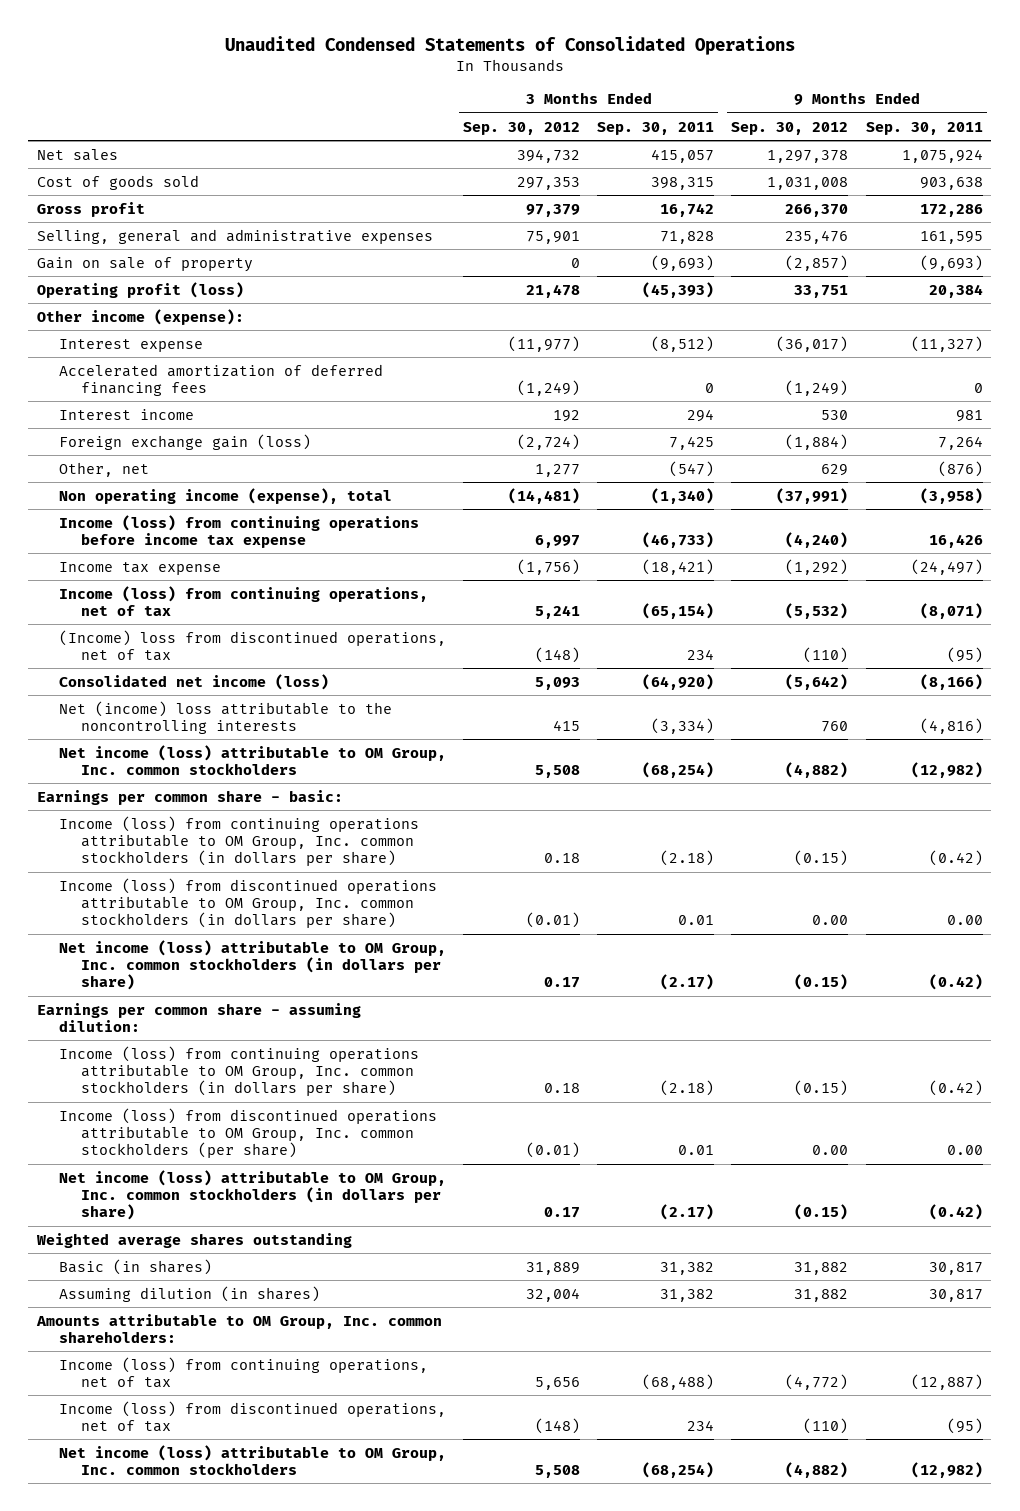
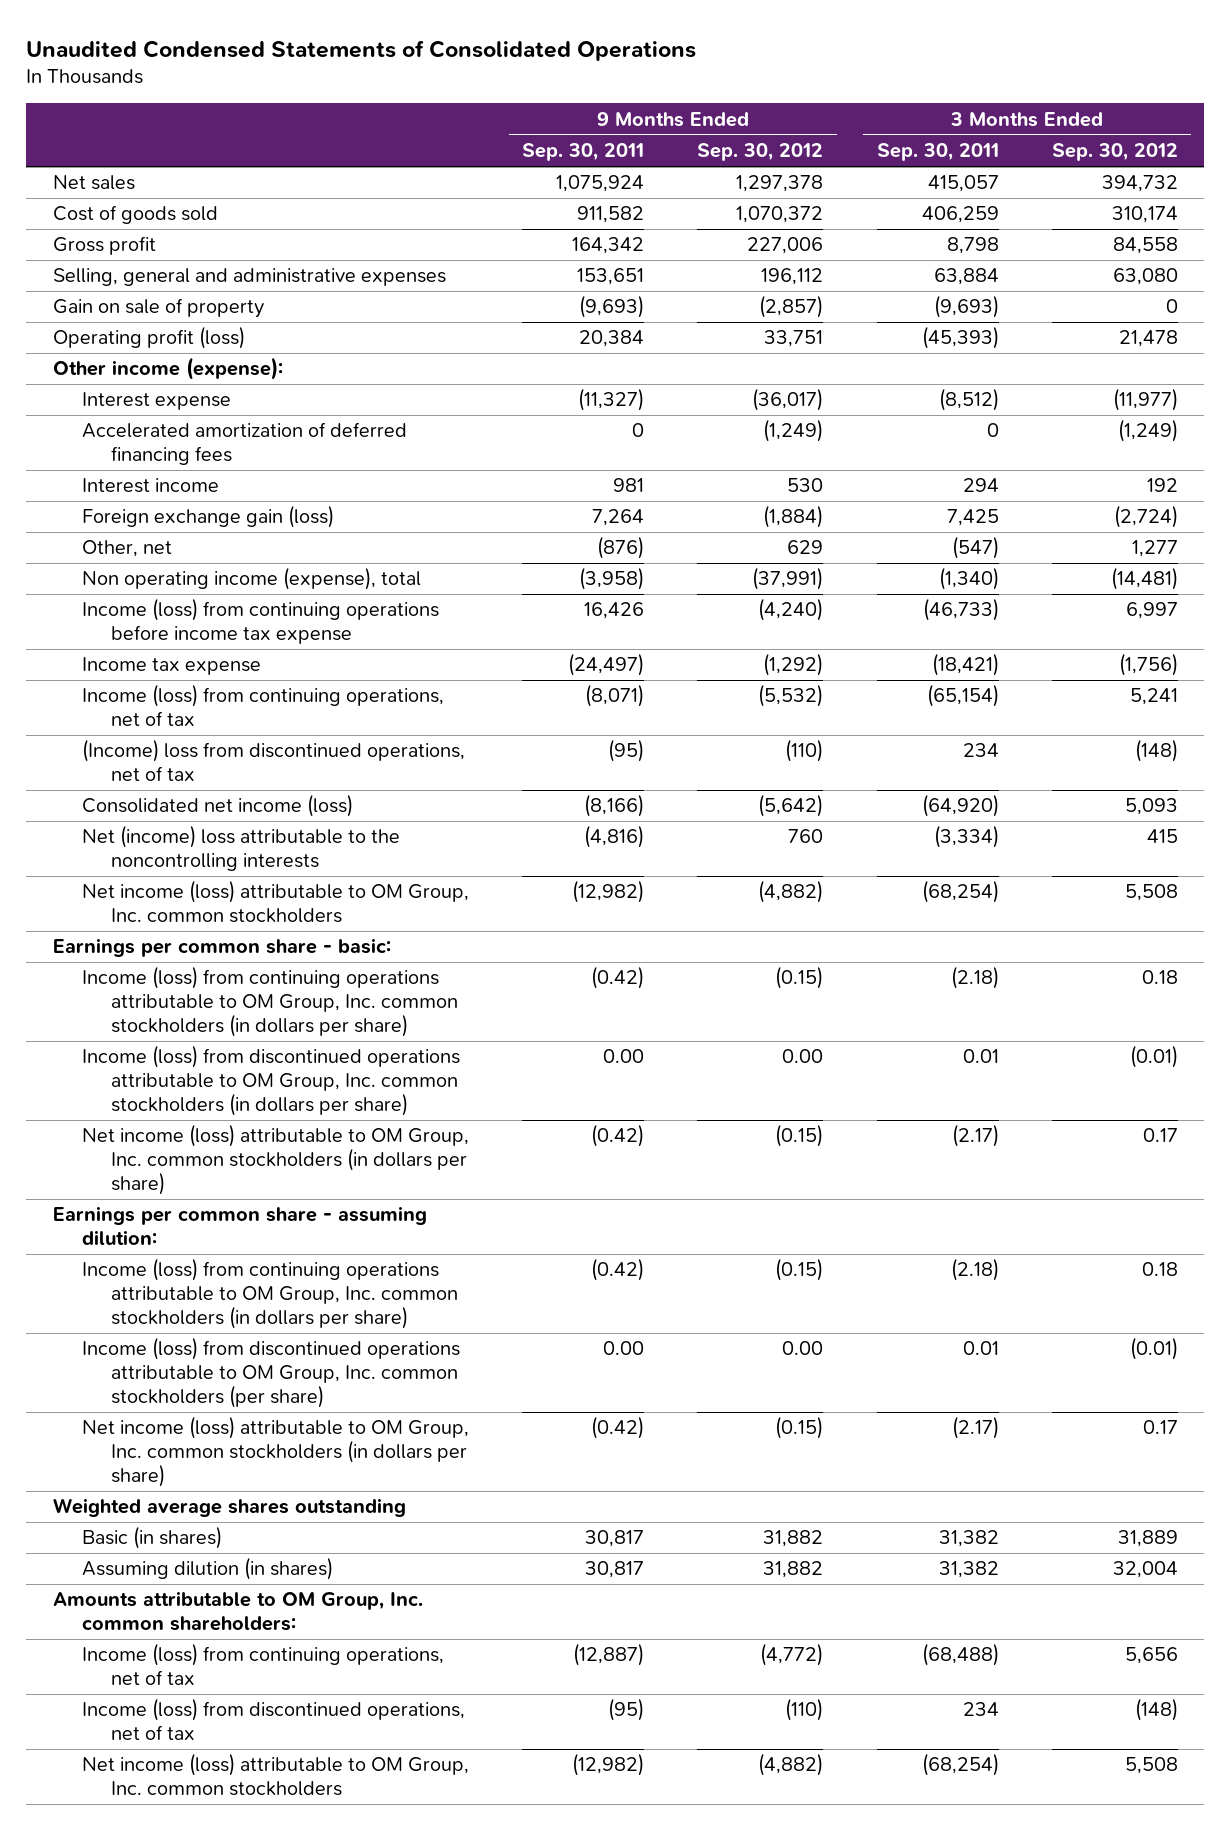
[517,176,581,190] 297,353 -> [1111,206,1178,224] 310,174
[651,176,715,190] 398,315 -> [921,206,999,224] 406,259
[767,176,849,190] 1,031,008 -> [736,206,824,224] 1,070,372
[919,176,983,190] 903,638 -> [577,206,645,224] 911,582
[526,203,581,217] 97,379 -> [1112,237,1178,255] 84,558
[660,202,715,217] 16,742 -> [946,237,999,255] 8,798
[785,203,849,217] 266,370 -> [747,237,824,255] 227,006
[919,203,983,217] 172,286 -> [572,237,645,255] 164,342
[526,230,581,244] 75,901 -> [1112,268,1178,286] 63,080
[660,230,715,244] 71,828 -> [933,268,999,286] 63,884
[785,229,849,244] 235,476 -> [761,268,824,286] 196,112
[919,230,983,244] 161,595 -> [577,268,645,286] 153,651

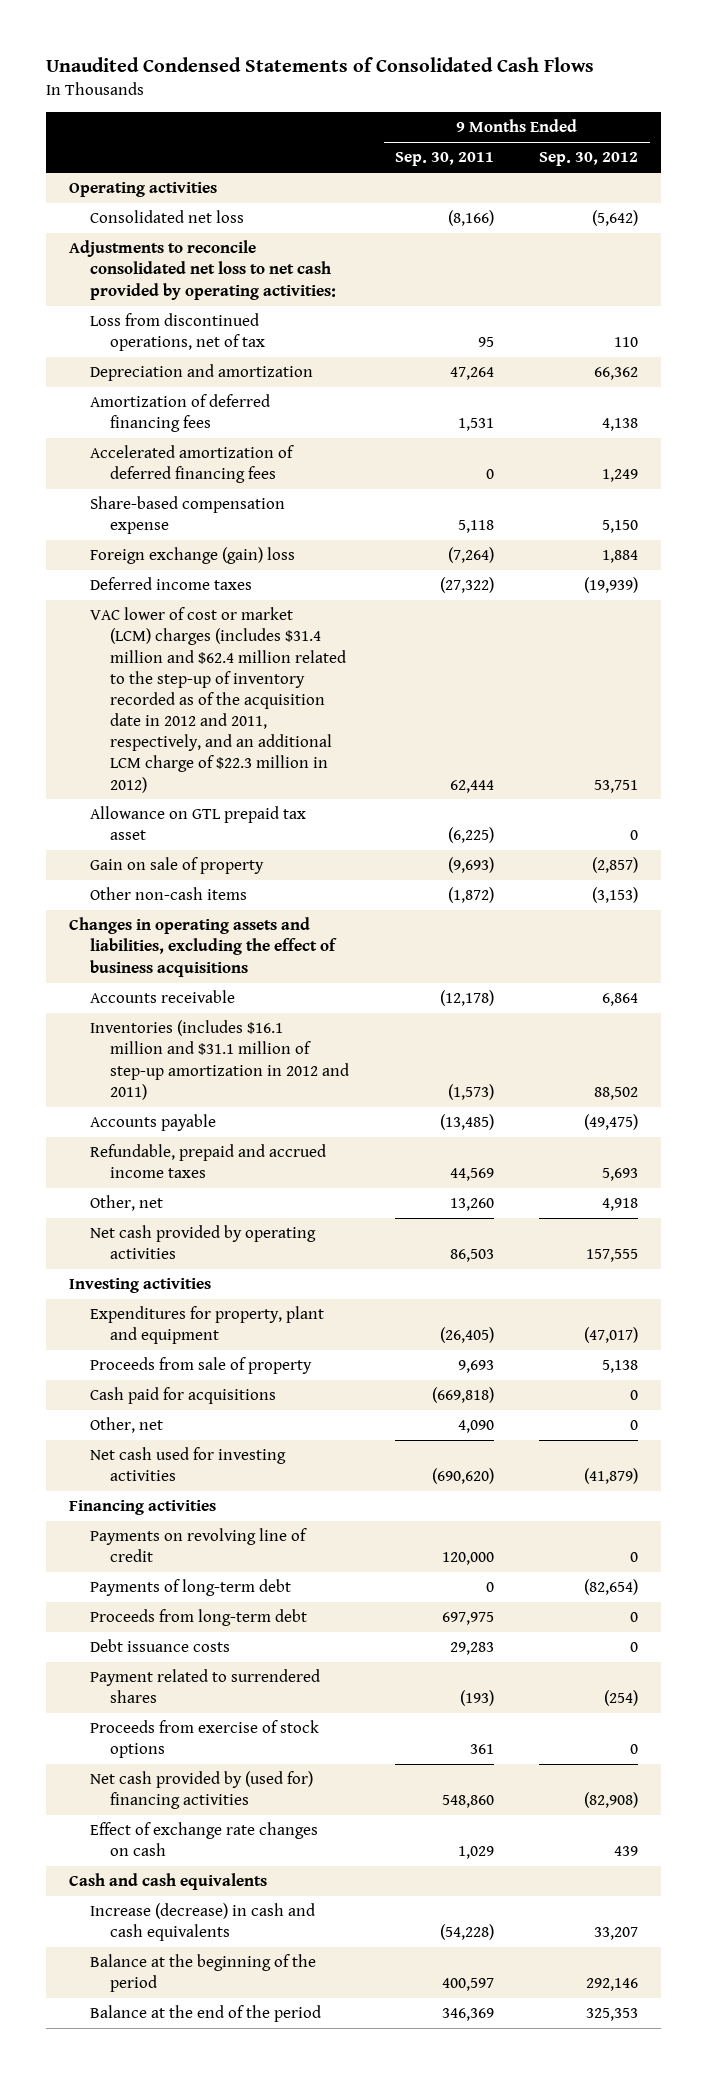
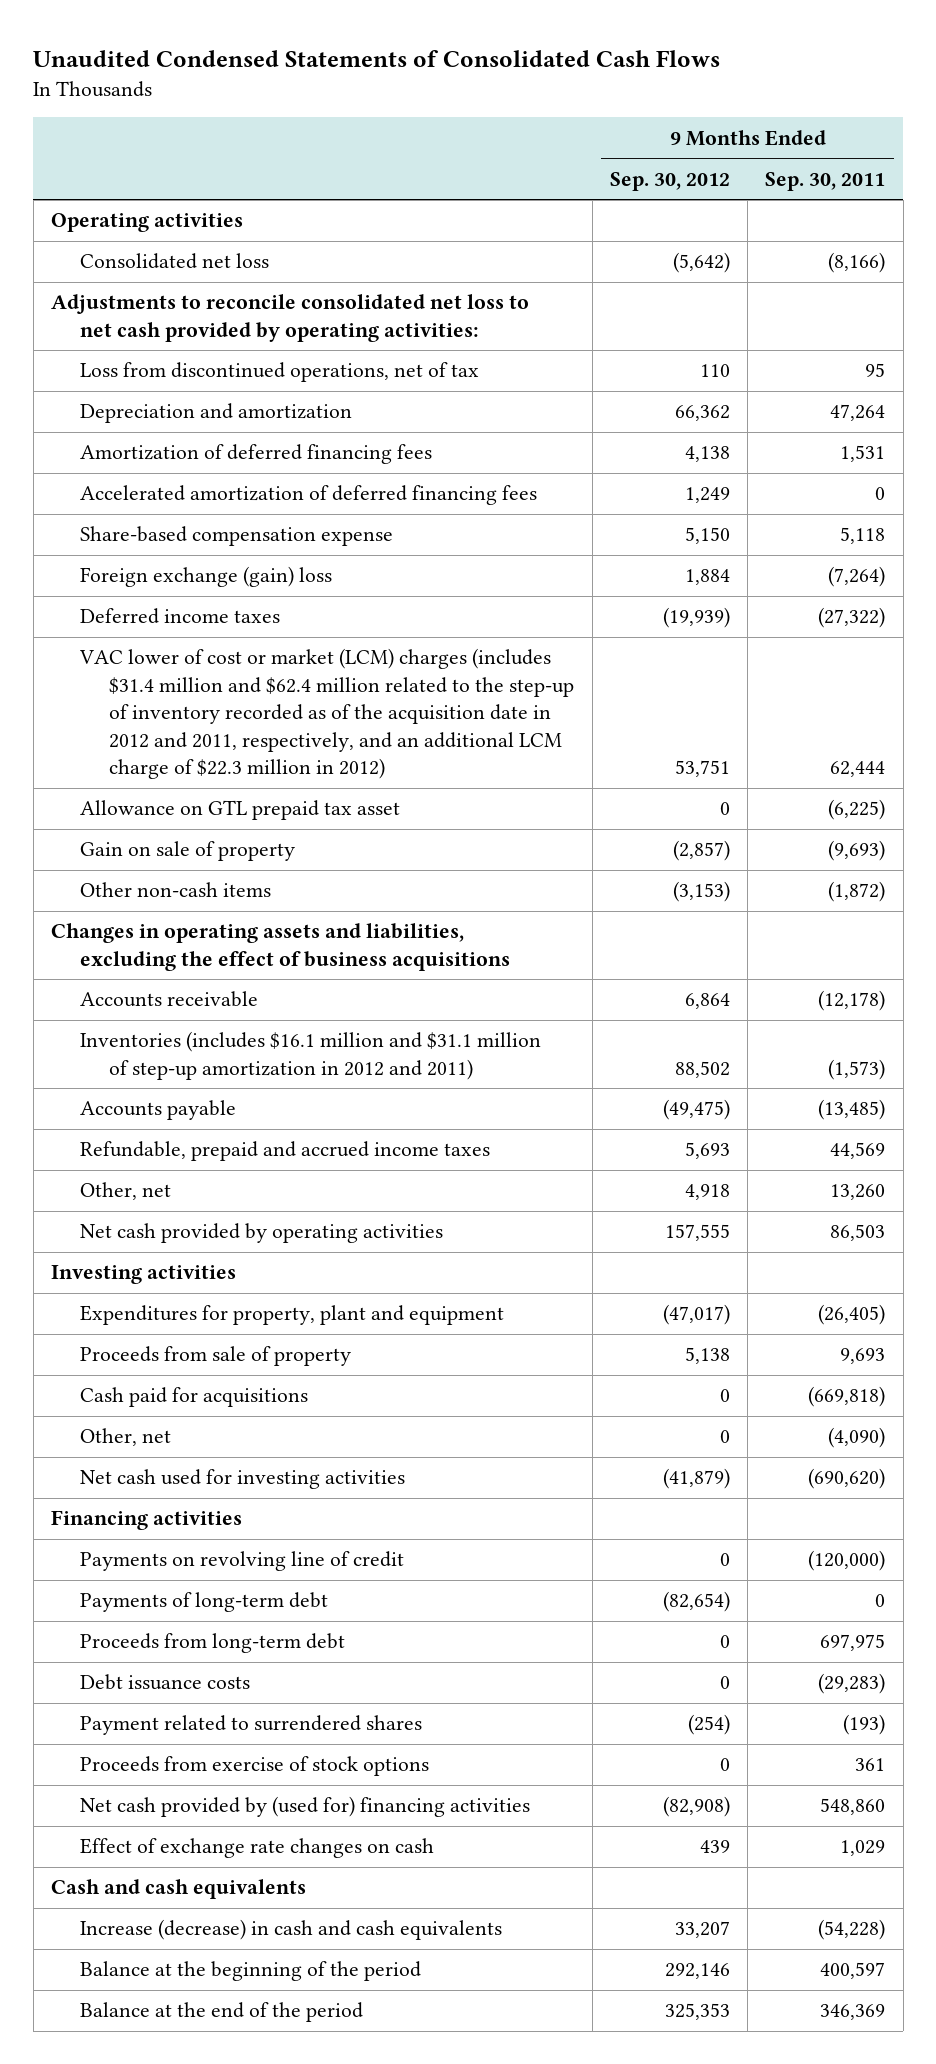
[457,1420,494,1434] 4,090 -> [828,1427,886,1449] (4,090)
[441,1552,494,1566] 120,000 -> [808,1550,886,1572] (120,000)
[449,1642,494,1656] 29,283 -> [818,1673,886,1695] (29,283)

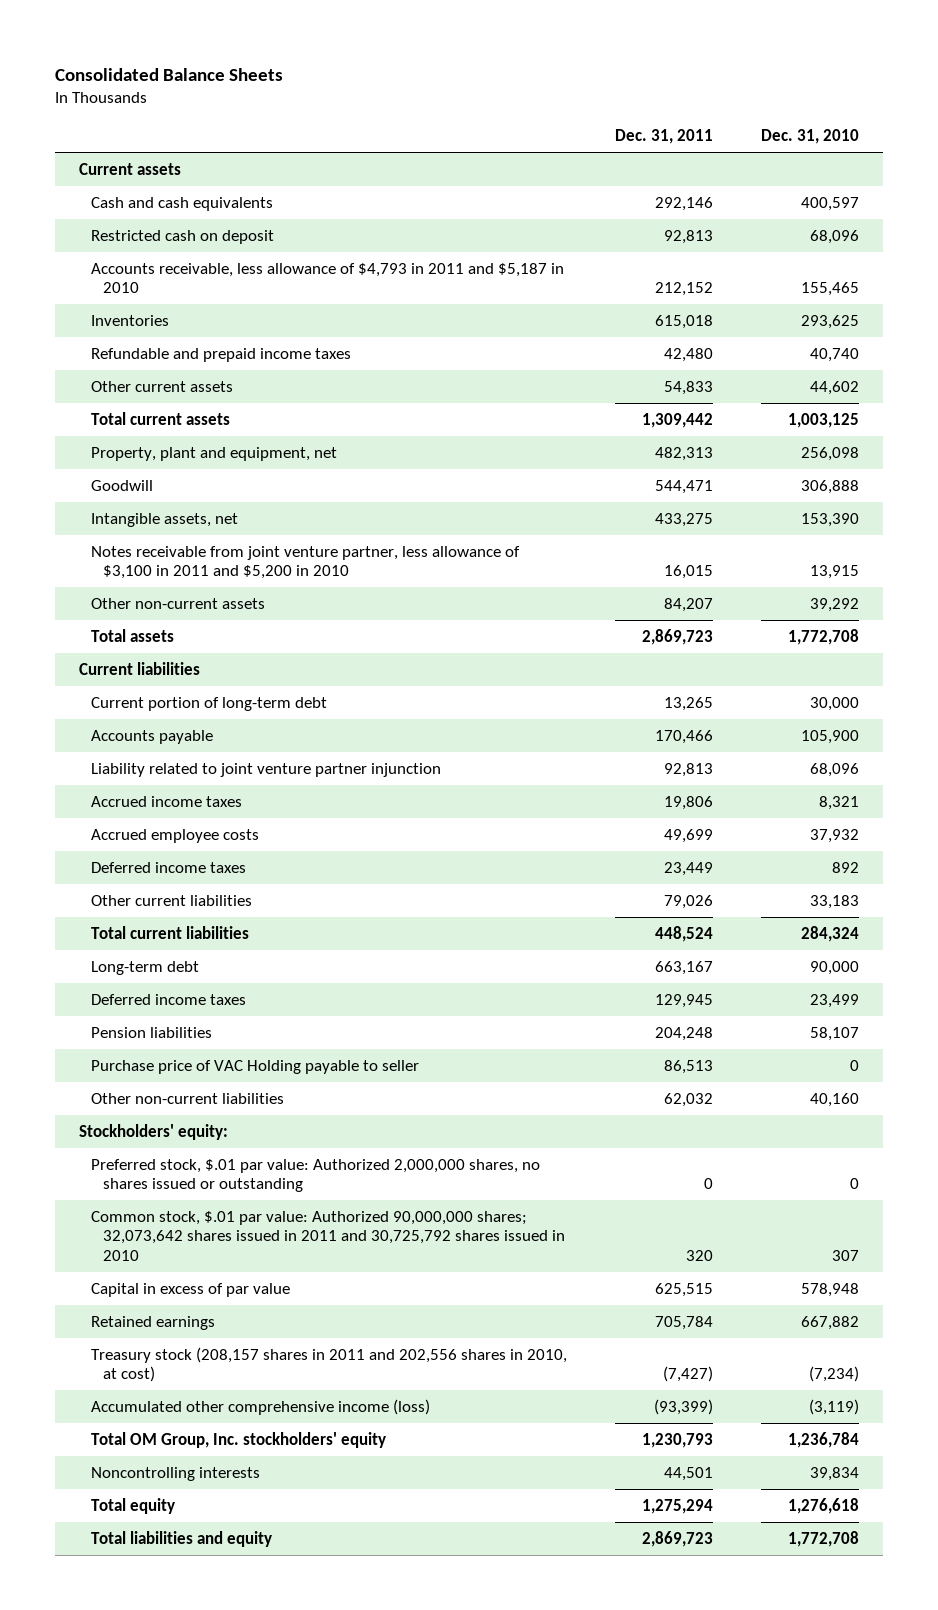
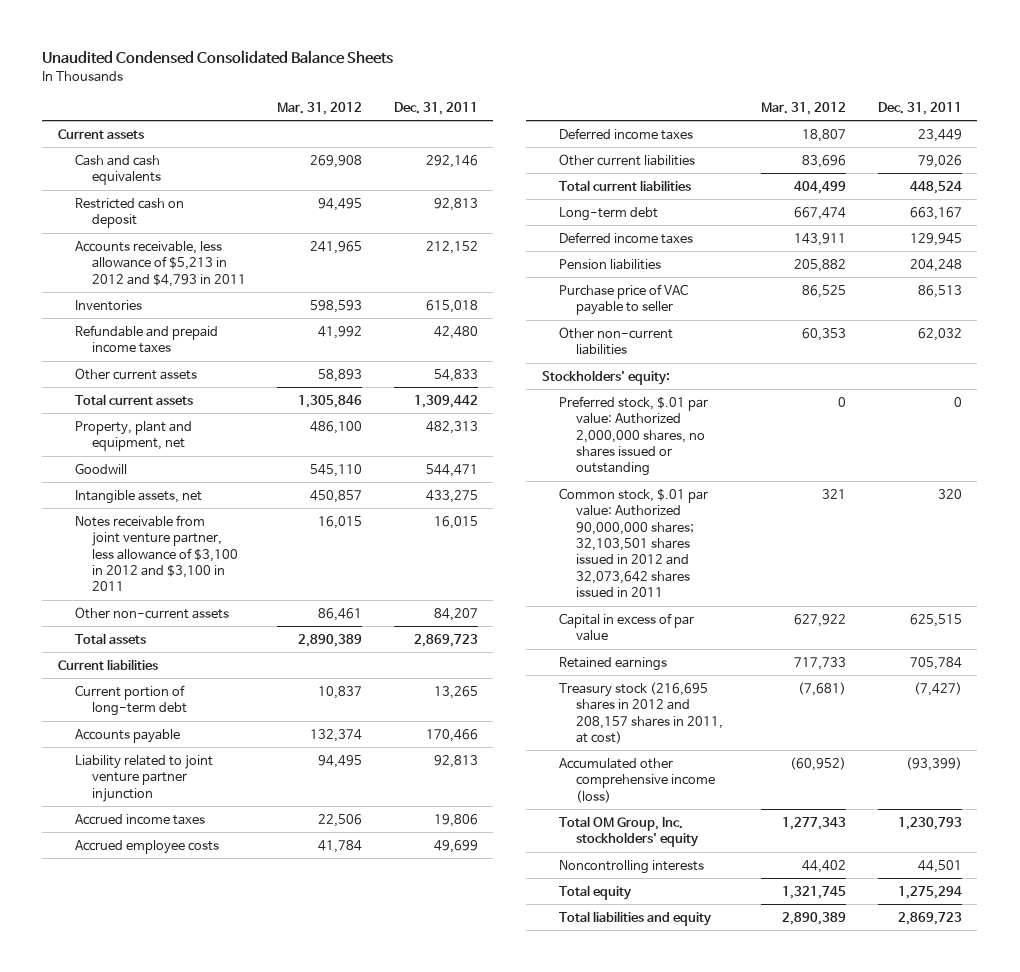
[55,67,284,81] Consolidated Balance Sheets -> [42,49,394,64] Unaudited Condensed Consolidated Balance Sheets
[760,129,859,145] Dec. 31, 2010 -> none
none -> [277,101,363,115] Mar. 31, 2012
[91,262,565,294] Accounts receivable, less allowance of $4,793 in 2011 and $5,187 in 2010 -> [74,240,246,287] Accounts receivable, less allowance of $5,213 in 2012 and $4,793 in 2011
[91,545,521,580] Notes receivable from joint venture partner, less allowance of $3,100 in 2011 and $5,200 in 2010 -> [74,514,238,592] Notes receivable from joint venture partner, less allowance of $3,100 in 2012 and $3,100 in 2011
[91,1059,420,1074] Purchase price of VAC Holding payable to seller -> [558,283,688,316] Purchase price of VAC payable to seller
[91,1210,565,1261] Common stock, $.01 par value: Authorized 90,000,000 shares; 32,073,642 shares issued in 2011 and 30,725,792 shares issued in 2010 -> [558,487,708,598] Common stock, $.01 par value: Authorized 90,000,000 shares; 32,103,501 shares issued in 2012 and 32,073,642 shares issued in 2011
[91,1346,568,1383] Treasury stock (208,157 shares in 2011 and 202,556 shares in 2010, at cost) -> [558,681,723,745] Treasury stock (216,695 shares in 2012 and 208,157 shares in 2011, at cost)

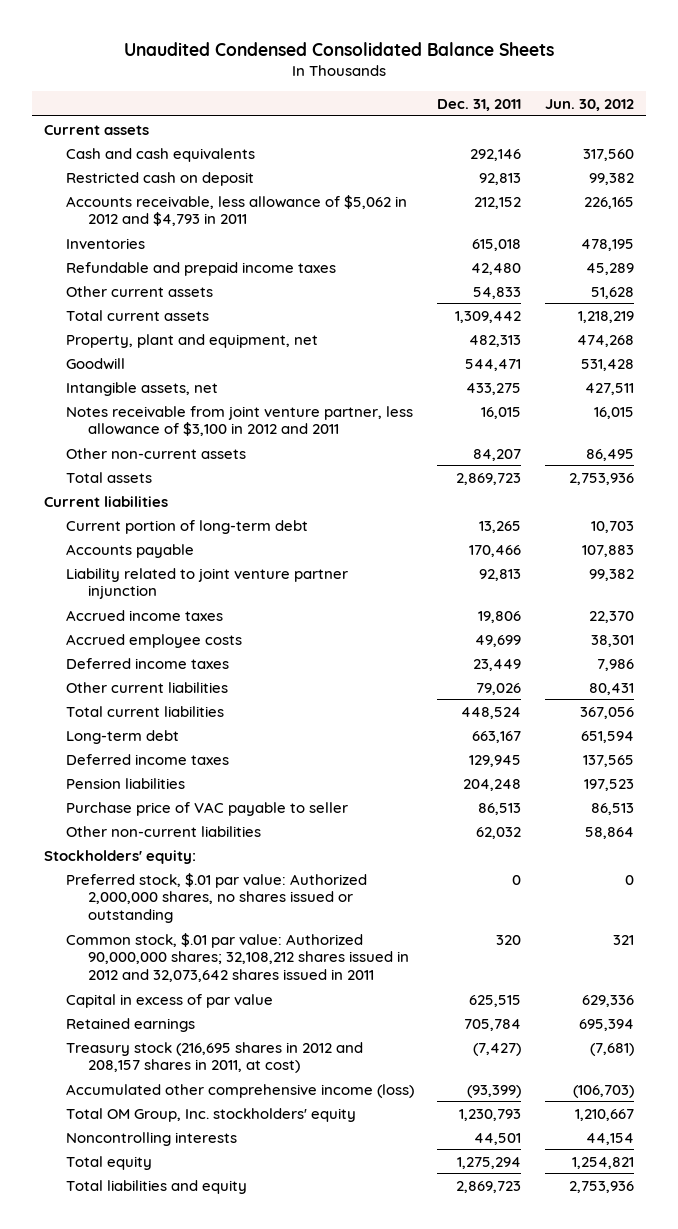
[277,101,363,115] Mar. 31, 2012 -> none
none -> [545,98,635,111] Jun. 30, 2012
[74,240,246,287] Accounts receivable, less allowance of $5,213 in 2012 and $4,793 in 2011 -> [65,194,407,227] Accounts receivable, less allowance of $5,062 in 2012 and $4,793 in 2011
[74,514,238,592] Notes receivable from joint venture partner, less allowance of $3,100 in 2012 and $3,100 in 2011 -> [65,405,413,437] Notes receivable from joint venture partner, less allowance of $3,100 in 2012 and 2011
[558,487,708,598] Common stock, $.01 par value: Authorized 90,000,000 shares; 32,103,501 shares issued in 2012 and 32,073,642 shares issued in 2011 -> [65,932,409,982] Common stock, $.01 par value: Authorized 90,000,000 shares; 32,108,212 shares issued in 2012 and 32,073,642 shares issued in 2011

